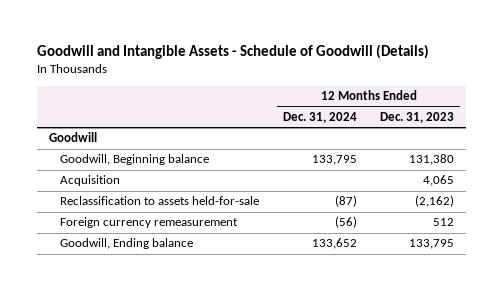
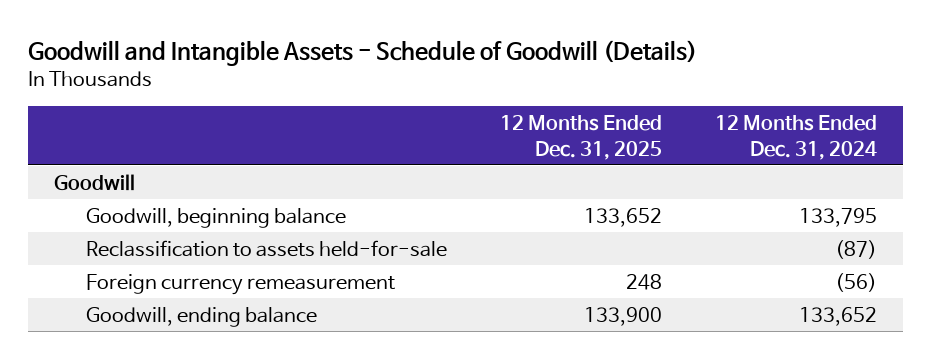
[380,111,455,123] Dec. 31, 2023 -> none
none -> [499,114,662,160] 12 Months Ended Dec. 31, 2025
[59,175,120,187] Acquisition -> none
[59,154,209,166] Goodwill, Beginning balance -> [85,207,346,228] Goodwill, beginning balance
[59,238,193,250] Goodwill, Ending balance -> [85,306,317,327] Goodwill, ending balance

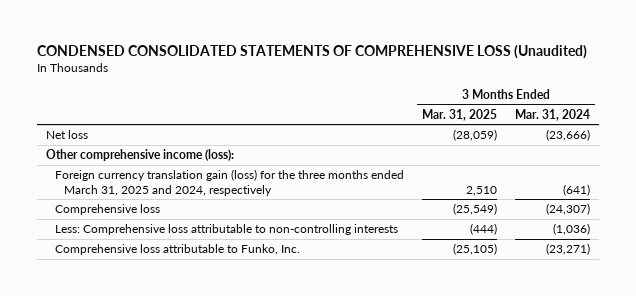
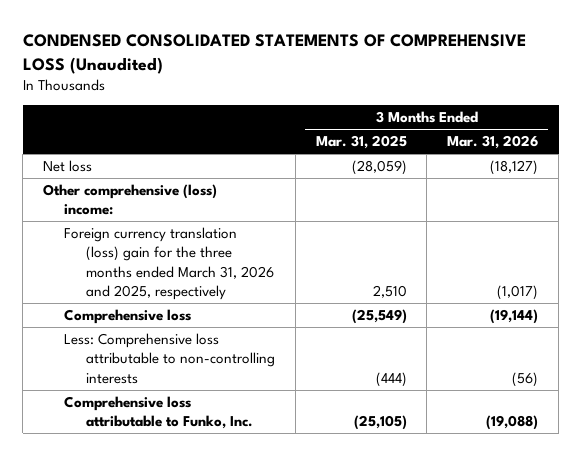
[515,108,591,121] Mar. 31, 2024 -> none
none -> [447,135,539,150] Mar. 31, 2026
[45,149,234,162] Other comprehensive income (loss): -> [43,184,218,216] Other comprehensive (loss) income:
[54,169,404,196] Foreign currency translation gain (loss) for the three months ended March 31, 2025 and 2024, respectively -> [64,227,274,301] Foreign currency translation (loss) gain for the three months ended March 31, 2026 and 2025, respectively

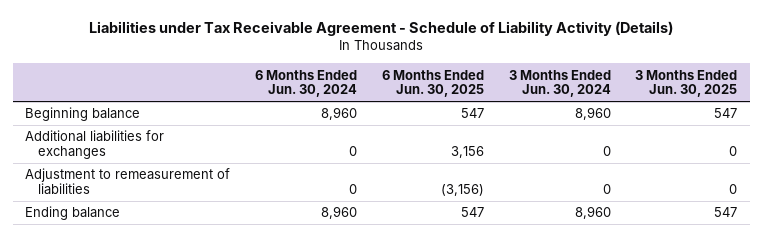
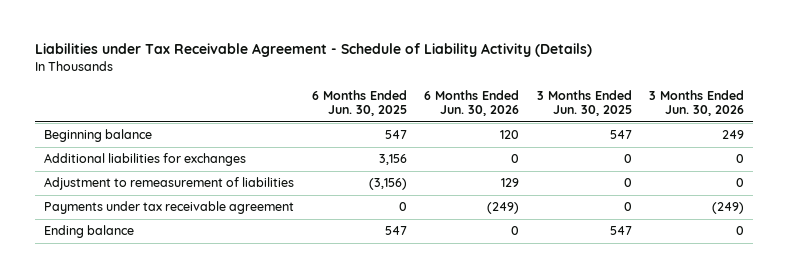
[255,69,358,98] 6 Months Ended Jun. 30, 2024 -> none
[508,69,611,98] 3 Months Ended Jun. 30, 2024 -> none
none -> [424,89,520,117] 6 Months Ended Jun. 30, 2026
none -> [649,89,745,117] 3 Months Ended Jun. 30, 2026
none -> [44,201,295,215] Payments under tax receivable agreement

